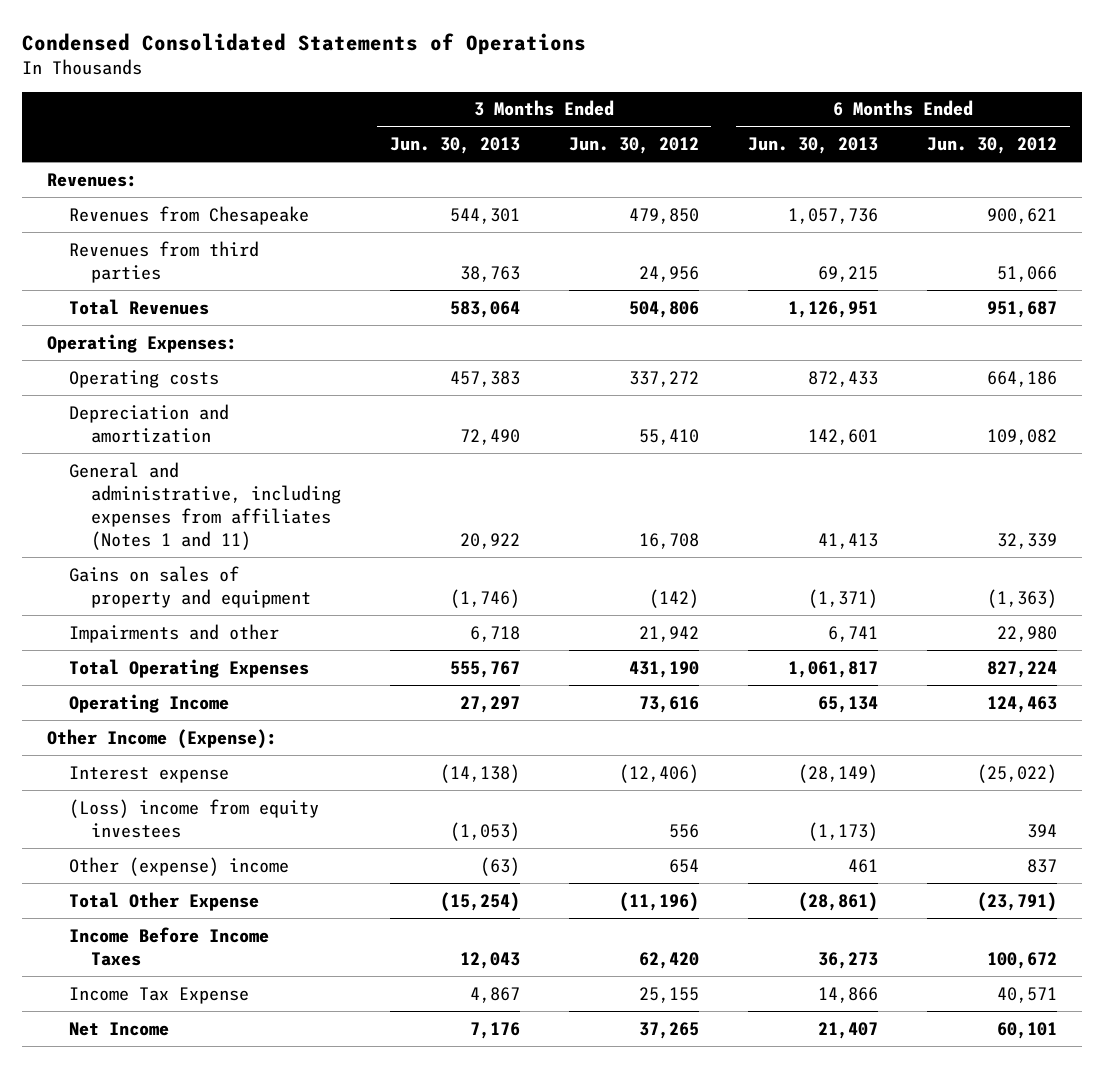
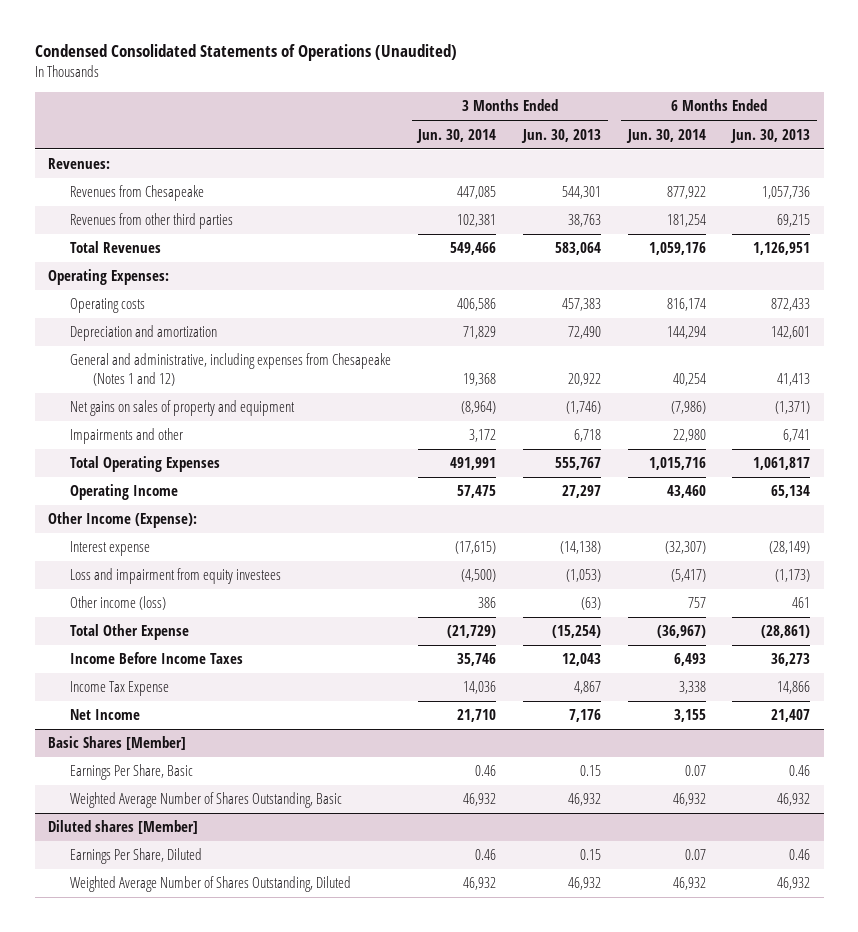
[22,32,587,55] Condensed Consolidated Statements of Operations -> [34,44,457,62] Condensed Consolidated Statements of Operations (Unaudited)
[568,136,699,154] Jun. 30, 2012 -> none
[927,136,1058,154] Jun. 30, 2012 -> none
none -> [416,128,497,143] Jun. 30, 2014
none -> [625,128,706,143] Jun. 30, 2014
[68,240,259,283] Revenues from third parties -> [70,213,234,230] Revenues from other third parties
[68,461,341,550] General and administrative, including expenses from affiliates (Notes 1 and 11) -> [70,353,392,386] General and administrative, including expenses from Chesapeake (Notes 1 and 12)
[68,565,311,608] Gains on sales of property and equipment -> [70,400,296,417] Net gains on sales of property and equipment
[68,798,319,838] (Loss) income from equity investees -> [70,568,282,585] Loss and impairment from equity investees
[68,856,289,876] Other (expense) income -> [70,596,167,611] Other income (loss)
none -> [47,736,186,751] Basic Shares [Member]
none -> [70,764,194,781] Earnings Per Share, Basic
none -> [70,792,343,809] Weighted Average Number of Shares Outstanding, Basic
none -> [47,820,198,835] Diluted shares [Member]
none -> [70,848,203,865] Earnings Per Share, Diluted
none -> [70,876,352,893] Weighted Average Number of Shares Outstanding, Diluted

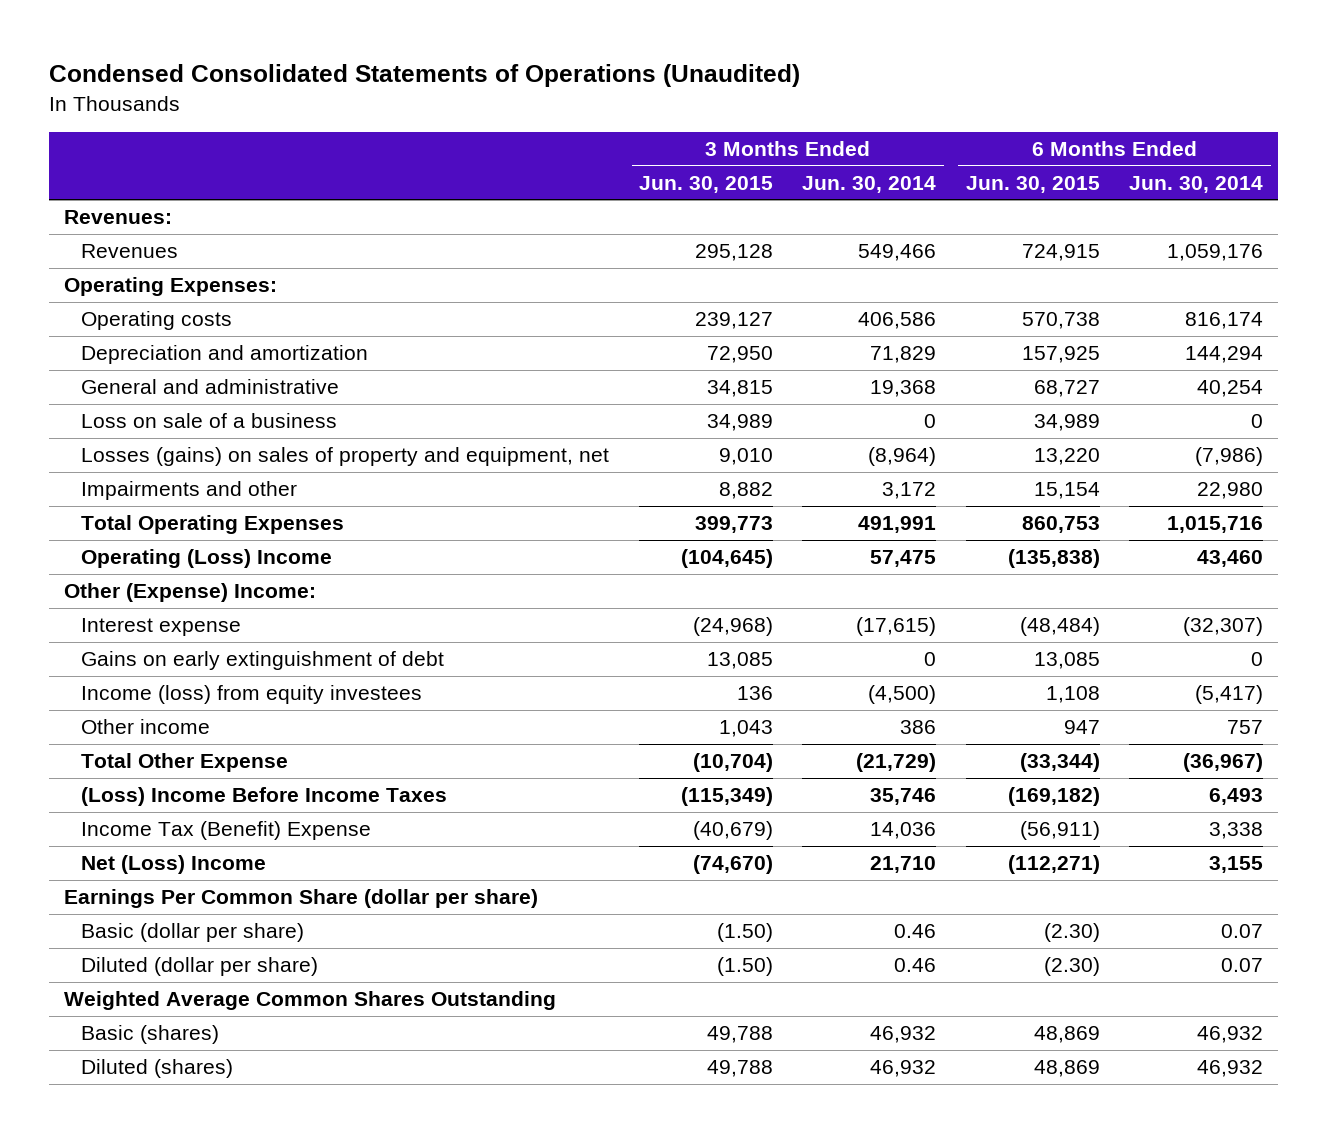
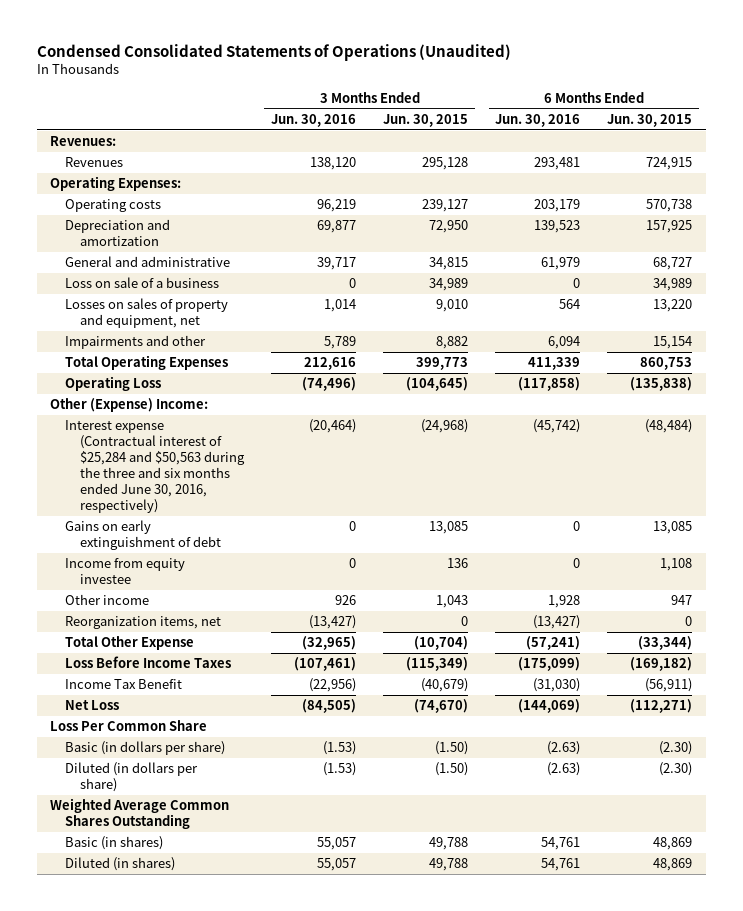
[802,175,937,193] Jun. 30, 2014 -> none
[1129,175,1264,193] Jun. 30, 2014 -> none
none -> [271,114,357,128] Jun. 30, 2016
none -> [495,114,581,128] Jun. 30, 2016
[81,447,610,467] Losses (gains) on sales of property and equipment, net -> [65,298,229,329] Losses on sales of property and equipment, net
[81,549,333,569] Operating (Loss) Income -> [65,376,162,392] Operating Loss
[81,618,242,637] Interest expense -> [65,420,245,513] Interest expense (Contractual interest of $25,284 and $50,563 during the three and six months ended June 30, 2016, respectively)
[81,685,423,705] Income (loss) from equity investees -> [65,558,186,585] Income from equity investee
none -> [65,616,222,630] Reorganization items, net
[81,787,448,807] (Loss) Income Before Income Taxes -> [65,656,232,669] Loss Before Income Taxes
[81,821,372,841] Income Tax (Benefit) Expense -> [65,679,183,690] Income Tax Benefit
[81,855,267,875] Net (Loss) Income -> [65,700,120,711] Net Loss
[63,889,538,909] Earnings Per Common Share (dollar per share) -> [50,720,208,732] Loss Per Common Share
[81,923,305,943] Basic (dollar per share) -> [65,741,226,756] Basic (in dollars per share)
[81,957,319,977] Diluted (dollar per share) -> [65,762,199,793] Diluted (in dollars per share)
[81,1025,220,1045] Basic (shares) -> [65,836,164,851] Basic (in shares)
[81,1059,234,1079] Diluted (shares) -> [65,857,176,872] Diluted (in shares)

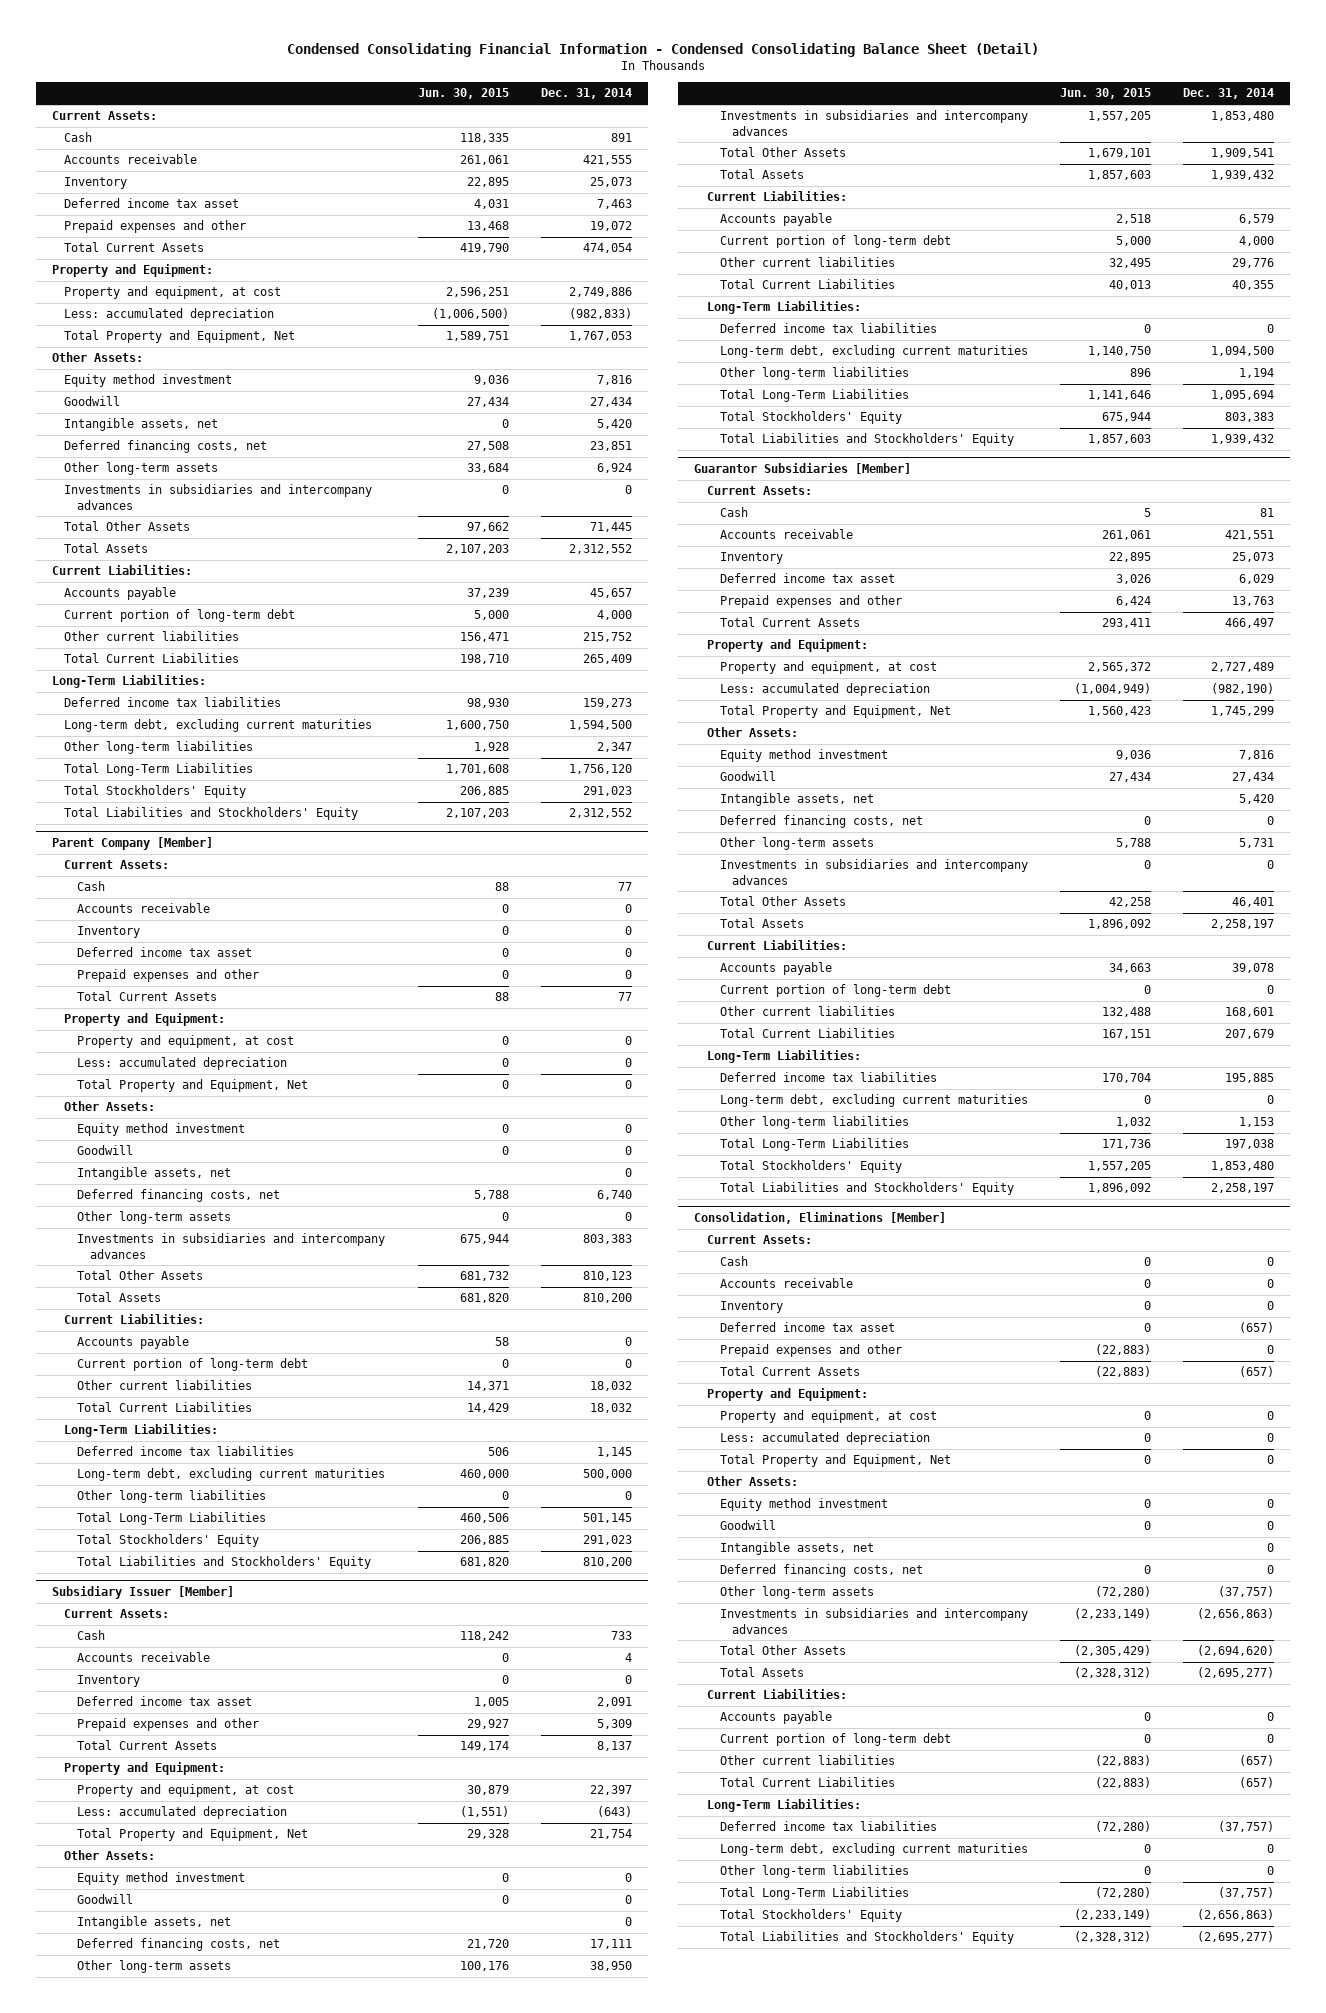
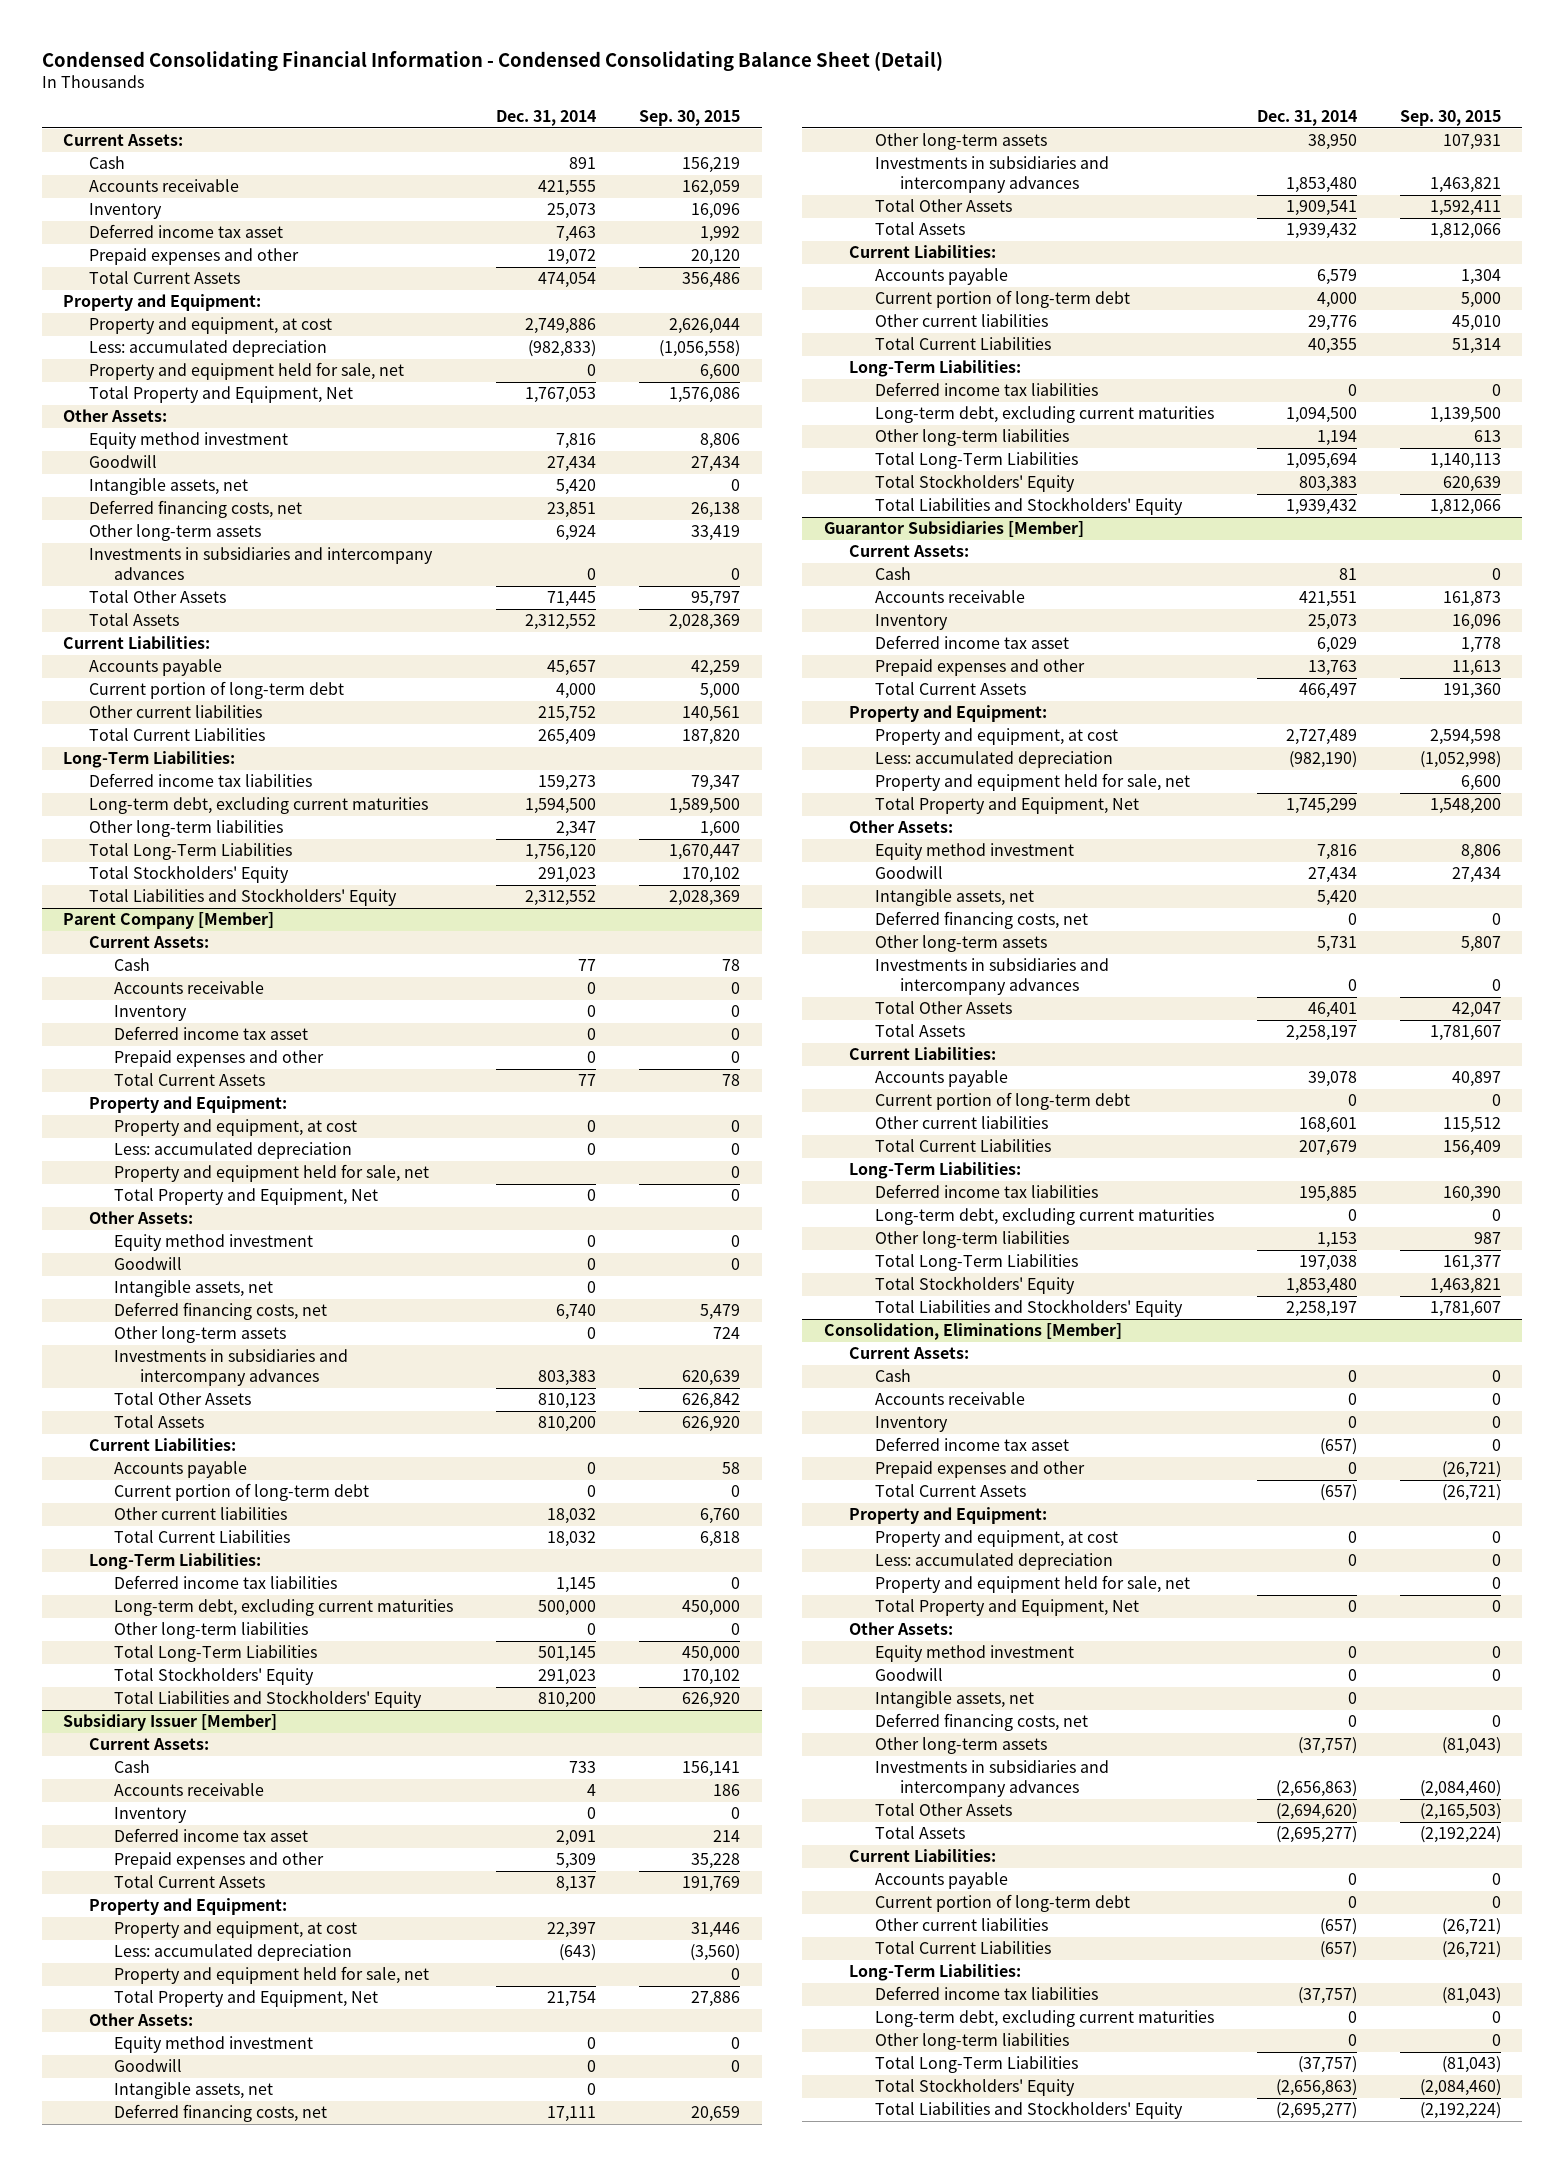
[417,88,509,100] Jun. 30, 2015 -> none
none -> [639,110,741,127] Sep. 30, 2015
none -> [88,362,404,381] Property and equipment held for sale, net
none -> [114,1164,430,1183] Property and equipment held for sale, net
none -> [114,1966,430,1985] Property and equipment held for sale, net
none -> [874,773,1190,792] Property and equipment held for sale, net
none -> [874,1575,1190,1594] Property and equipment held for sale, net

